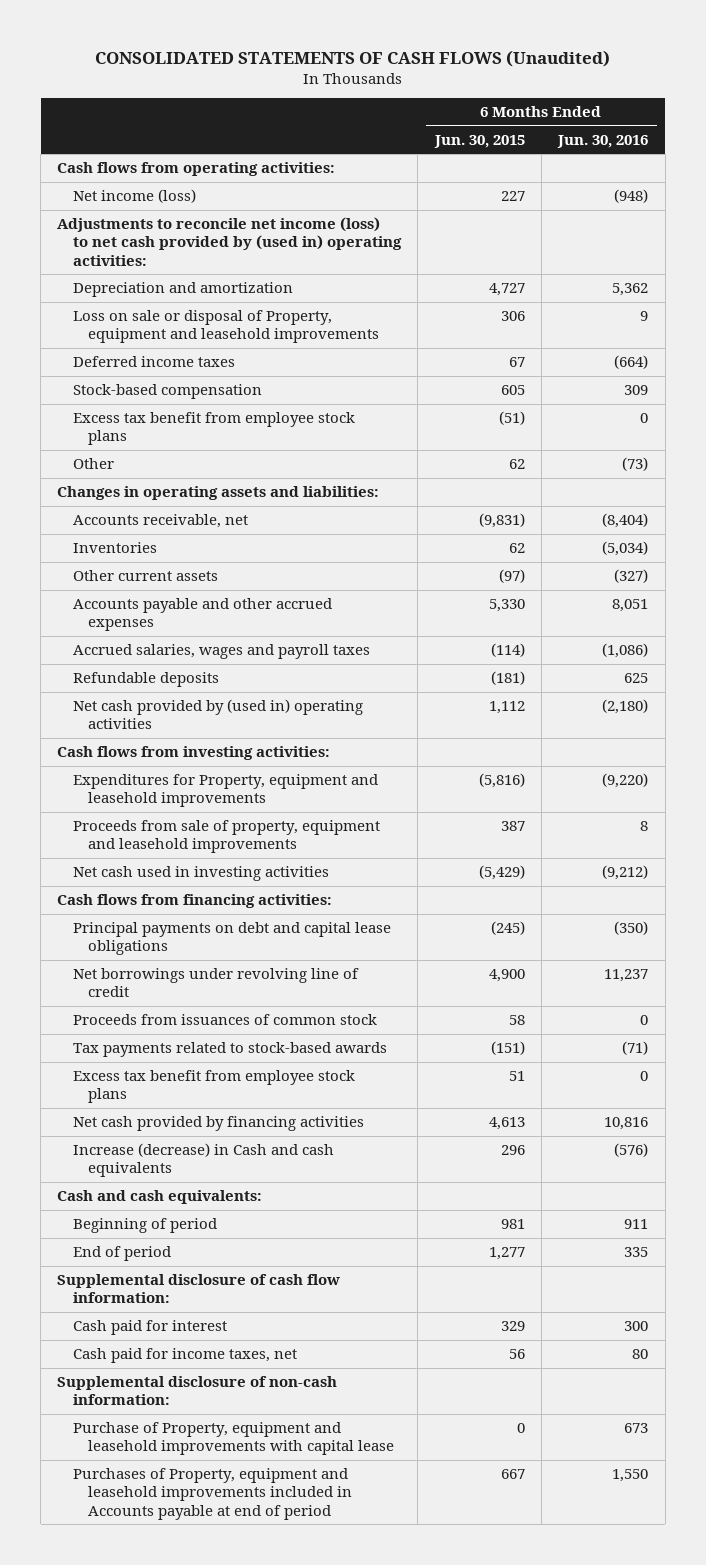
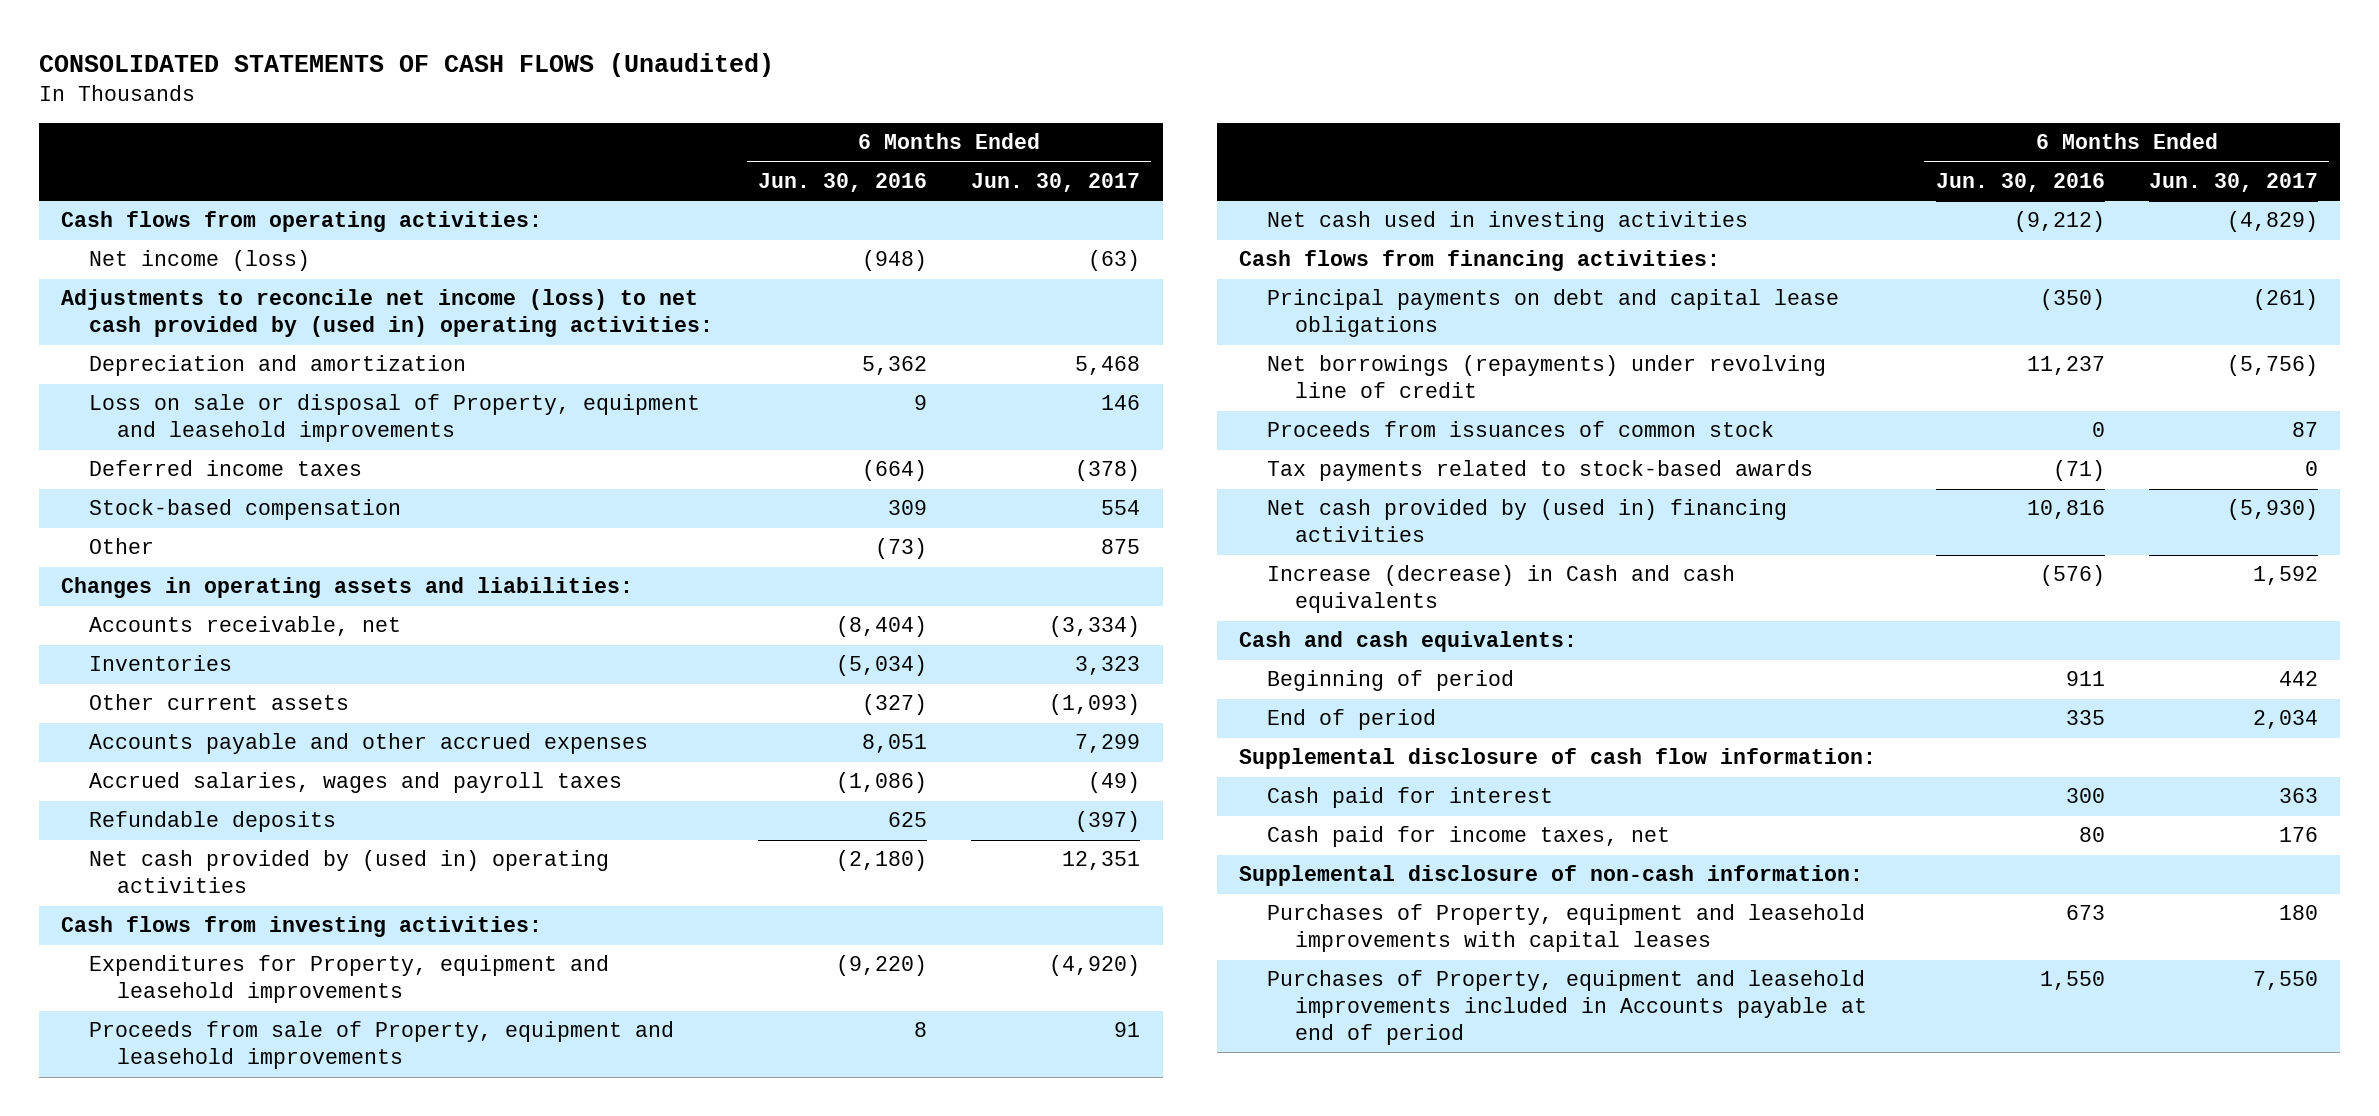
[433,135,525,149] Jun. 30, 2015 -> none
none -> [971,173,1141,193] Jun. 30, 2017
[72,412,355,446] Excess tax benefit from employee stock plans -> none
[72,820,380,854] Proceeds from sale of property, equipment and leasehold improvements -> [89,1021,675,1070] Proceeds from sale of Property, equipment and leasehold improvements
[72,968,359,998] Net borrowings under revolving line of credit -> [1266,355,1826,399] Net borrowings (repayments) under revolving line of credit
[72,1070,355,1104] Excess tax benefit from employee stock plans -> none
[72,1116,364,1132] Net cash provided by financing activities -> [1266,499,1787,543] Net cash provided by (used in) financing activities
[72,1422,395,1456] Purchase of Property, equipment and leasehold improvements with capital lease -> [1266,904,1865,953] Purchases of Property, equipment and leasehold improvements with capital leases

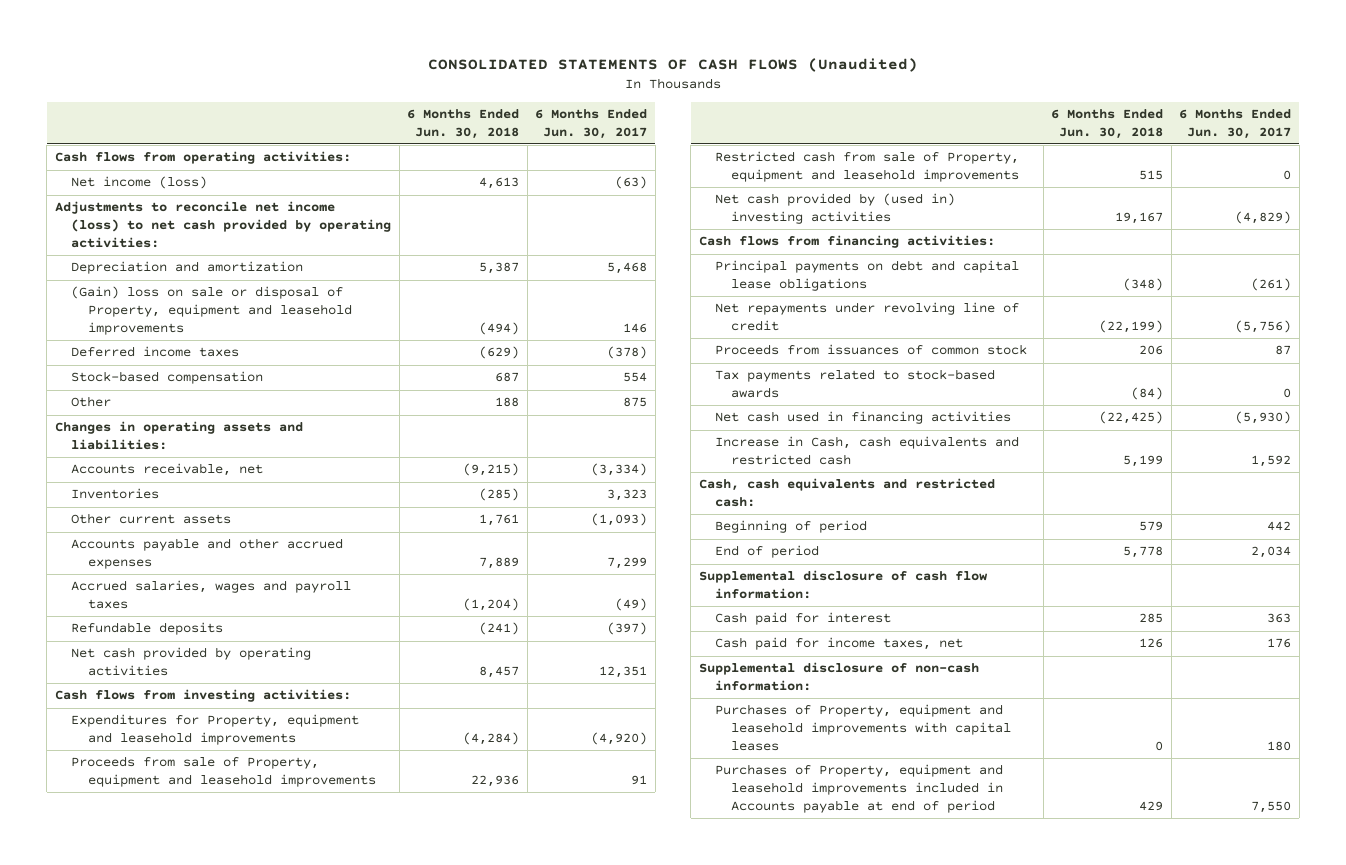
[757,173,927,193] Jun. 30, 2016 -> none
none -> [407,109,520,139] 6 Months Ended Jun. 30, 2018
[61,289,714,338] Adjustments to reconcile net income (loss) to net cash provided by (used in) operating activities: -> [54,201,392,249] Adjustments to reconcile net income (loss) to net cash provided by operating activities:
[89,394,701,443] Loss on sale or disposal of Property, equipment and leasehold improvements -> [71,286,352,336] (Gain) loss on sale or disposal of Property, equipment and leasehold improvements
[89,850,610,894] Net cash provided by (used in) operating activities -> [71,647,312,677] Net cash provided by operating activities
none -> [715,151,1020,183] Restricted cash from sale of Property, equipment and leasehold improvements
[1266,211,1748,233] Net cash used in investing activities -> [715,193,956,225] Net cash provided by (used in) investing activities
[1266,355,1826,399] Net borrowings (repayments) under revolving line of credit -> [715,302,1020,332] Net repayments under revolving line of credit
[1266,499,1787,543] Net cash provided by (used in) financing activities -> [715,411,1012,425] Net cash used in financing activities
[1266,565,1735,614] Increase (decrease) in Cash and cash equivalents -> [715,436,1020,466] Increase in Cash, cash equivalents and restricted cash
[1238,631,1577,653] Cash and cash equivalents: -> [698,478,995,508] Cash, cash equivalents and restricted cash:

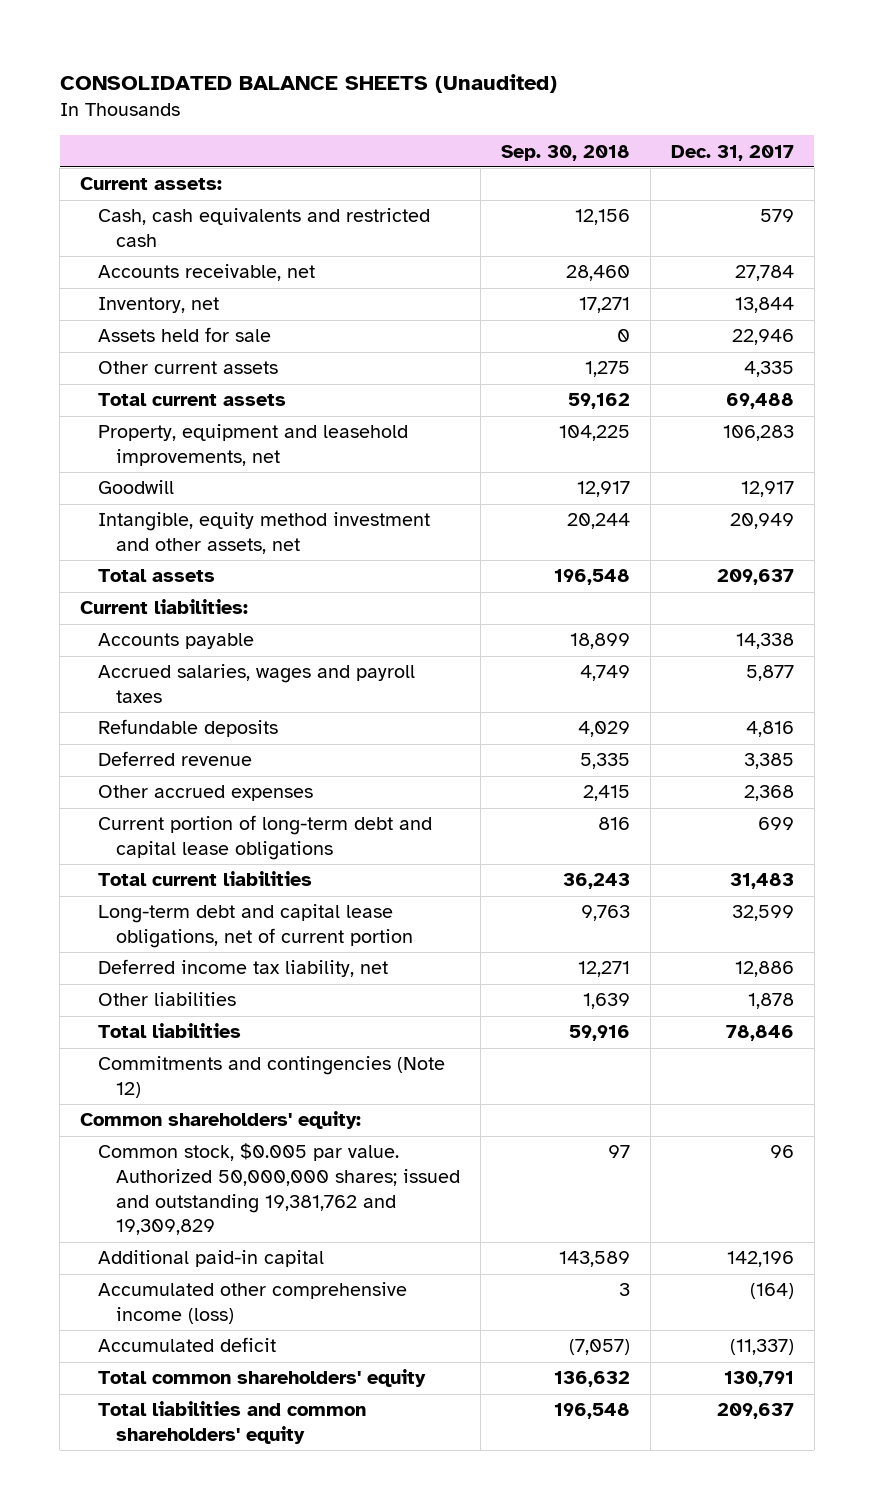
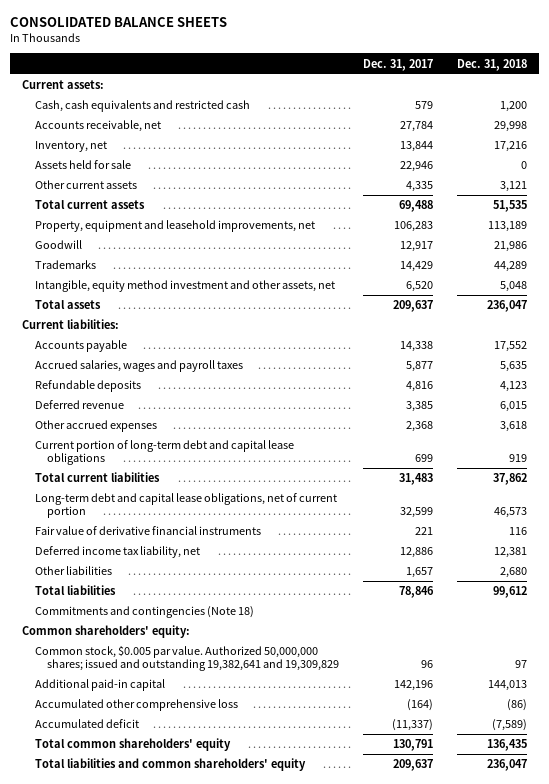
[59,73,557,93] CONSOLIDATED BALANCE SHEETS (Unaudited) -> [9,17,227,28] CONSOLIDATED BALANCE SHEETS
[500,144,630,161] Sep. 30, 2018 -> none
none -> [457,58,528,71] Dec. 31, 2018
none -> [34,260,96,270] Trademarks
[729,513,794,530] 20,949 -> [406,281,434,293] 6,520
none -> [34,526,261,536] Fair value of derivative financial instruments
[747,993,794,1010] 1,878 -> [406,567,434,579] 1,657
[98,1056,446,1099] Commitments and contingencies (Note 12) -> [34,606,254,619] Commitments and contingencies (Note 18)
[98,1143,460,1236] Common stock, $0.005 par value. Authorized 50,000,000 shares; issued and outstanding 19,381,762 and 19,309,829 -> [34,645,340,672] Common stock, $0.005 par value. Authorized 50,000,000 shares; issued and outstanding 19,382,641 and 19,309,829
[98,1282,408,1325] Accumulated other comprehensive income (loss) -> [34,699,238,712] Accumulated other comprehensive loss

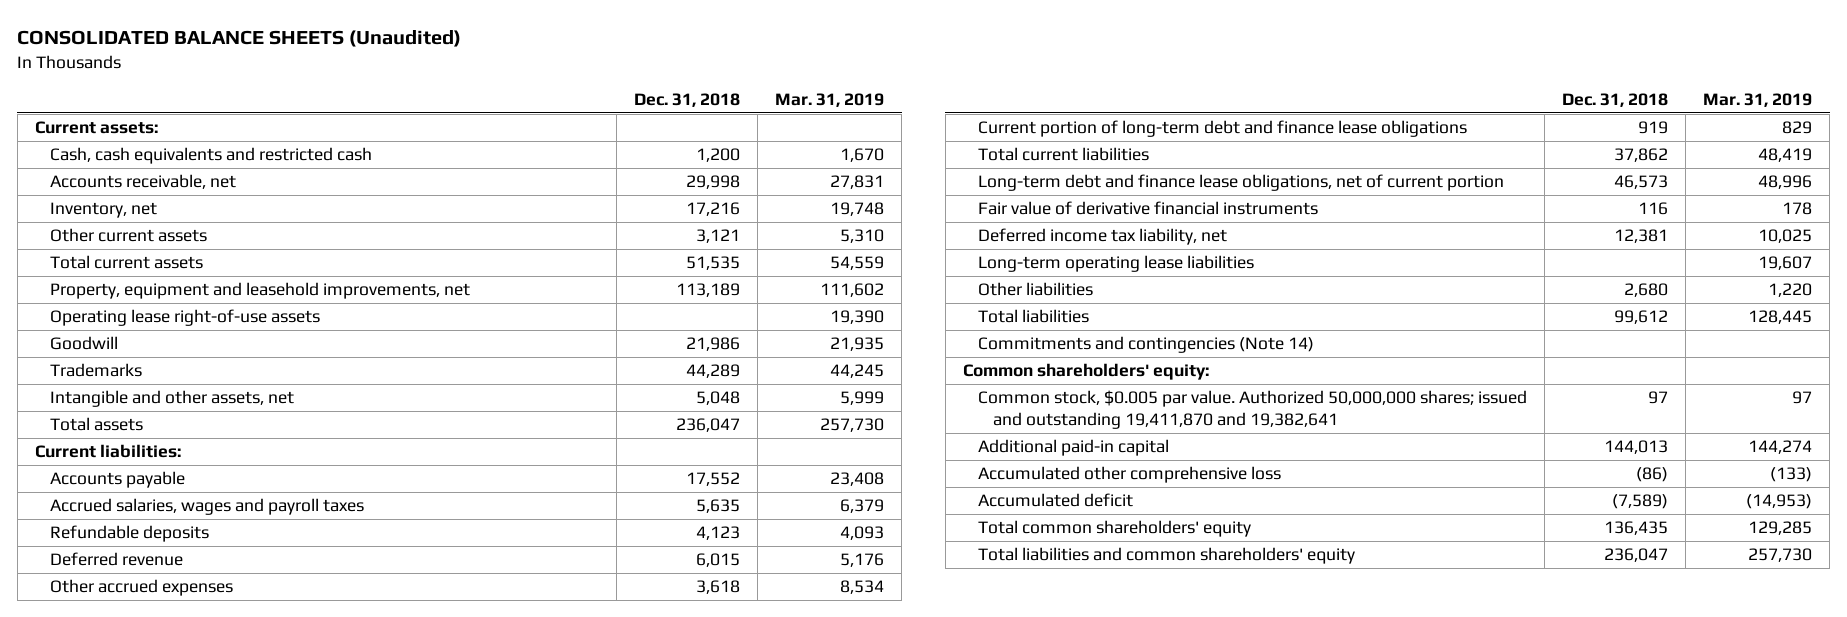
[9,17,227,28] CONSOLIDATED BALANCE SHEETS -> [17,30,462,48] CONSOLIDATED BALANCE SHEETS (Unaudited)
[363,58,434,71] Dec. 31, 2017 -> none
none -> [775,92,885,107] Mar. 31, 2019
[34,160,131,170] Assets held for sale -> none
none -> [49,309,320,327] Operating lease right-of-use assets
[34,280,335,293] Intangible, equity method investment and other assets, net -> [49,390,294,408] Intangible and other assets, net
[34,440,294,466] Current portion of long-term debt and capital lease obligations -> [977,120,1467,138] Current portion of long-term debt and finance lease obligations
[34,493,337,519] Long-term debt and capital lease obligations, net of current portion -> [977,174,1504,192] Long-term debt and finance lease obligations, net of current portion
none -> [977,255,1254,273] Long-term operating lease liabilities
[34,606,254,619] Commitments and contingencies (Note 18) -> [977,336,1314,354] Commitments and contingencies (Note 14)
[34,645,340,672] Common stock, $0.005 par value. Authorized 50,000,000 shares; issued and outstanding 19,382,641 and 19,309,829 -> [977,390,1527,429] Common stock, $0.005 par value. Authorized 50,000,000 shares; issued and outstanding 19,411,870 and 19,382,641

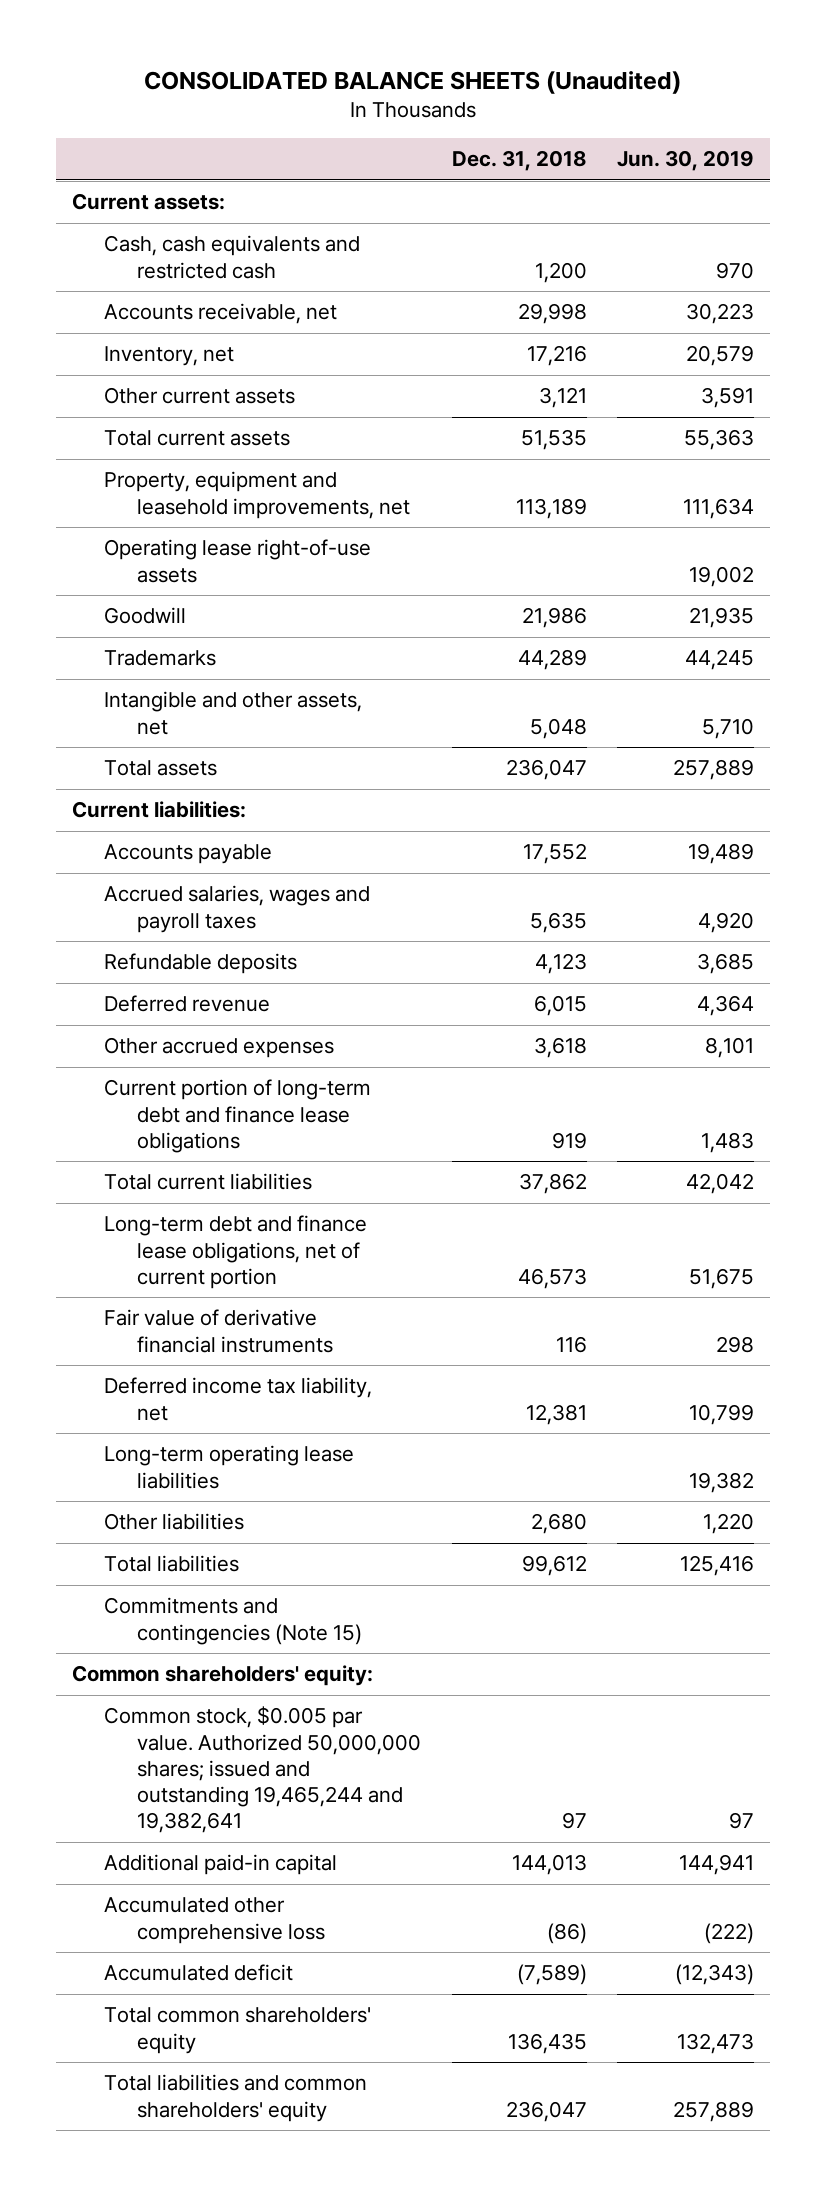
[775,92,885,107] Mar. 31, 2019 -> none
none -> [617,150,755,172] Jun. 30, 2019
[977,336,1314,354] Commitments and contingencies (Note 14) -> [104,1597,362,1645] Commitments and contingencies (Note 15)
[977,390,1527,429] Common stock, $0.005 par value. Authorized 50,000,000 shares; issued and outstanding 19,411,870 and 19,382,641 -> [104,1706,421,1834] Common stock, $0.005 par value. Authorized 50,000,000 shares; issued and outstanding 19,465,244 and 19,382,641

